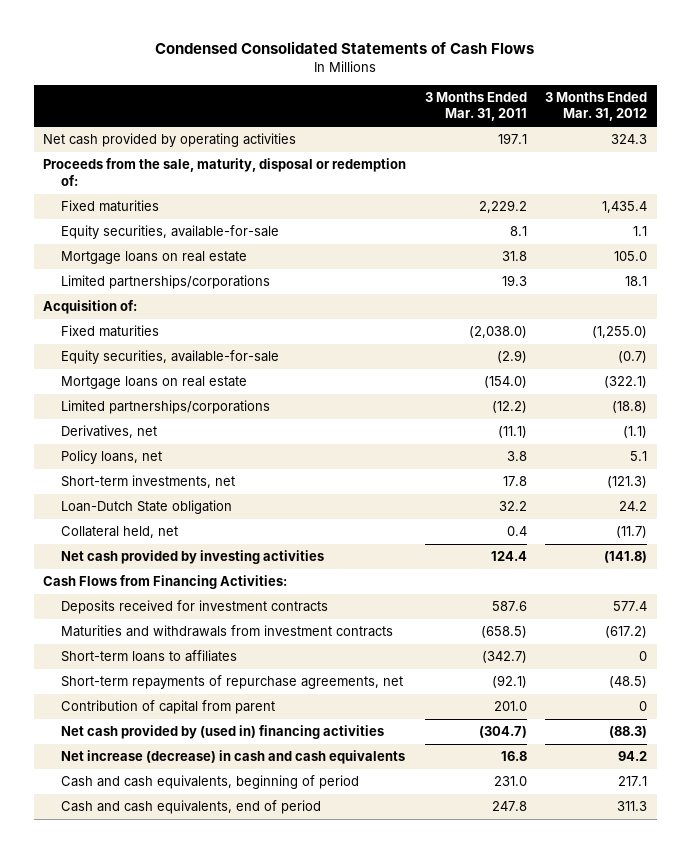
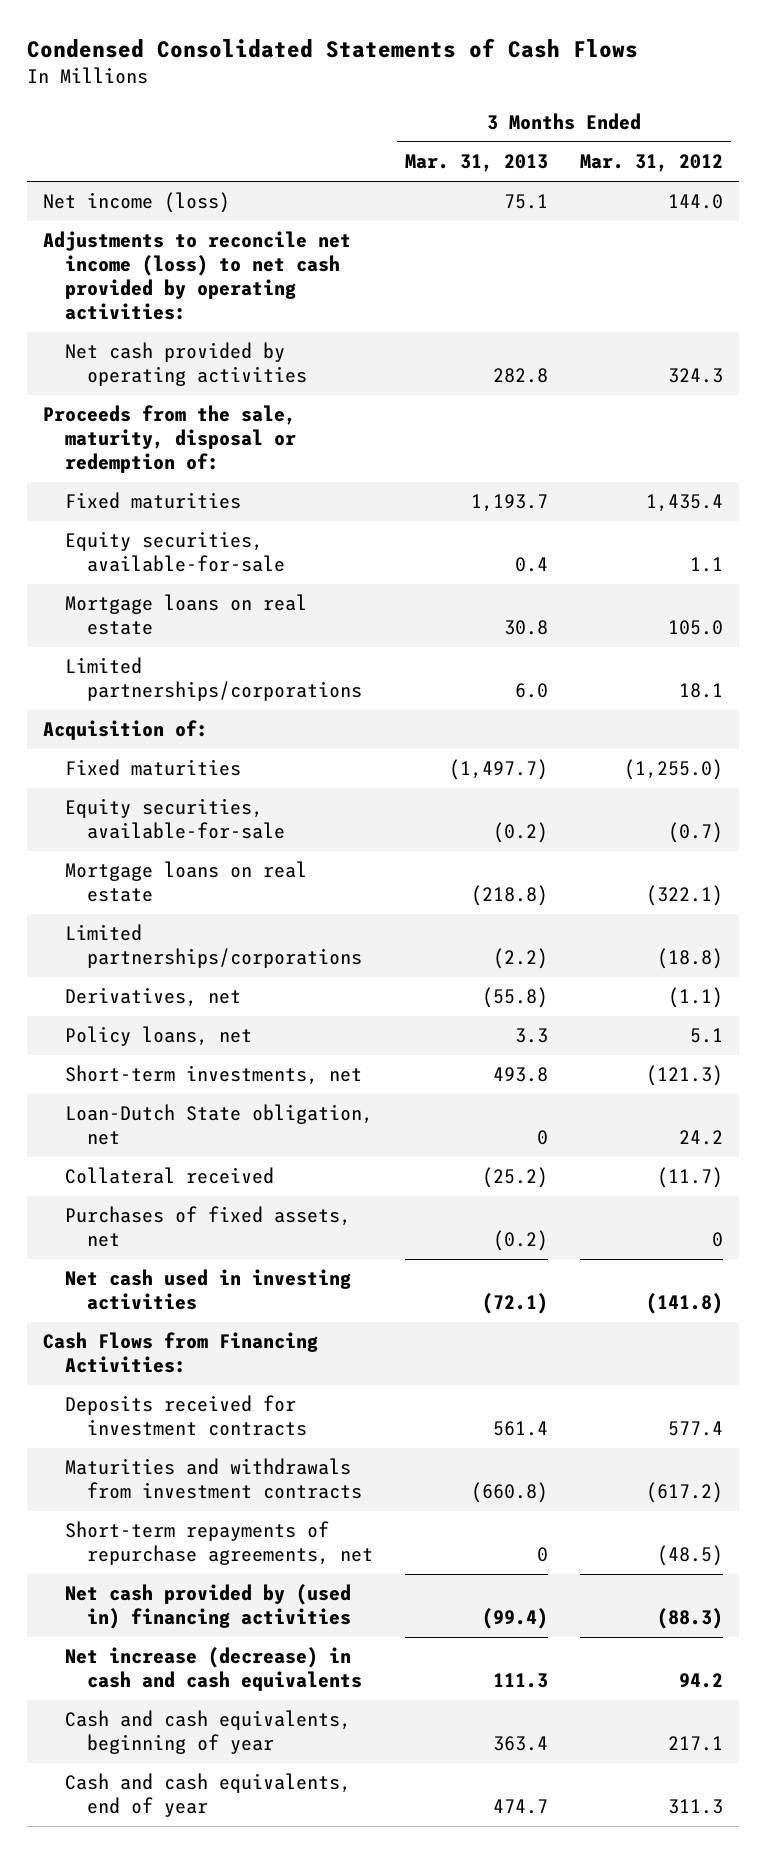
[424,92,527,122] 3 Months Ended Mar. 31, 2011 -> none
none -> [405,154,549,173] Mar. 31, 2013
none -> [43,192,231,214] Net income (loss)
none -> [43,231,352,321] Adjustments to reconcile net income (loss) to net cash provided by operating activities:
[61,500,233,515] Loan-Dutch State obligation -> [65,1104,374,1146] Loan-Dutch State obligation, net
[61,526,179,539] Collateral held, net -> [65,1167,275,1185] Collateral received
none -> [65,1206,352,1248] Purchases of fixed assets, net
[61,550,325,565] Net cash provided by investing activities -> [65,1269,352,1311] Net cash used in investing activities
[61,650,238,663] Short-term loans to affiliates -> none
[61,700,276,715] Contribution of capital from parent -> none
[61,775,360,790] Cash and cash equivalents, beginning of period -> [65,1710,352,1755] Cash and cash equivalents, beginning of year
[61,800,322,815] Cash and cash equivalents, end of period -> [65,1773,352,1818] Cash and cash equivalents, end of year

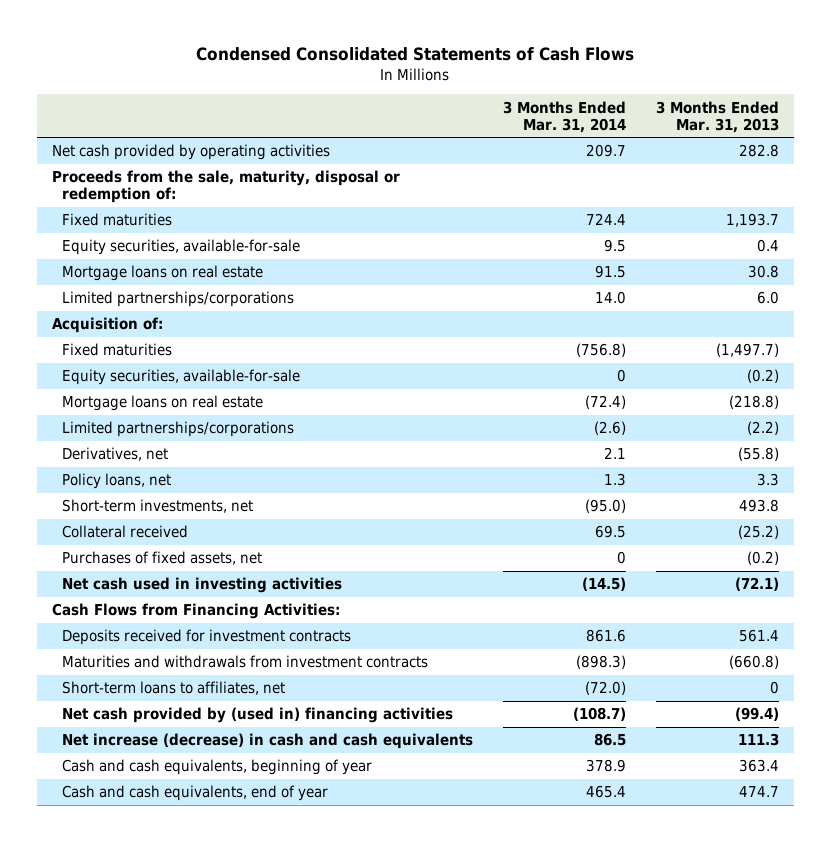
[579,154,723,173] Mar. 31, 2012 -> none
none -> [503,100,627,133] 3 Months Ended Mar. 31, 2014
[43,192,231,214] Net income (loss) -> none
[43,231,352,321] Adjustments to reconcile net income (loss) to net cash provided by operating activities: -> none
[65,1104,374,1146] Loan-Dutch State obligation, net -> none
[65,1521,374,1566] Short-term repayments of repurchase agreements, net -> none
none -> [62,681,286,696] Short-term loans to affiliates, net

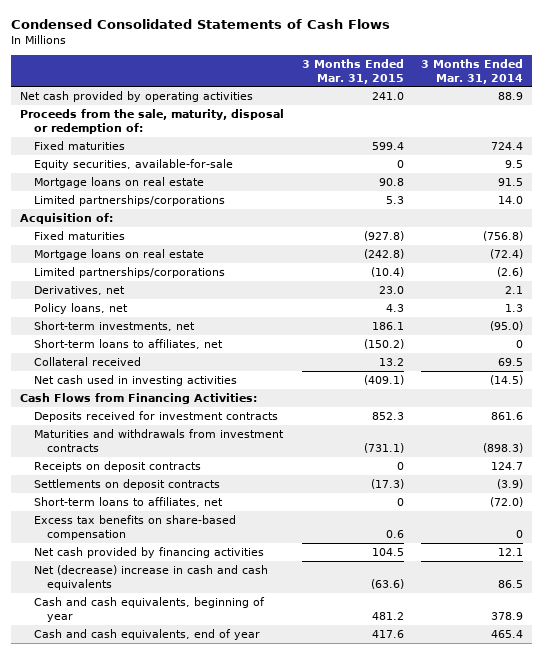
[655,100,779,133] 3 Months Ended Mar. 31, 2013 -> none
none -> [301,58,404,84] 3 Months Ended Mar. 31, 2015
[586,144,627,158] 209.7 -> [498,91,524,100] 88.9
[62,369,301,386] Equity securities, available-for-sale -> none
none -> [33,338,223,349] Short-term loans to affiliates, net
[62,551,263,566] Purchases of fixed assets, net -> none
none -> [33,460,201,472] Receipts on deposit contracts
none -> [33,478,220,490] Settlements on deposit contracts
none -> [33,514,236,540] Excess tax benefits on share-based compensation
[62,707,454,724] Net cash provided by (used in) financing activities -> [33,546,264,558] Net cash provided by financing activities
[573,707,627,722] (108.7) -> [498,547,524,556] 12.1
[62,733,474,750] Net increase (decrease) in cash and cash equivalents -> [33,564,268,590] Net (decrease) increase in cash and cash equivalents

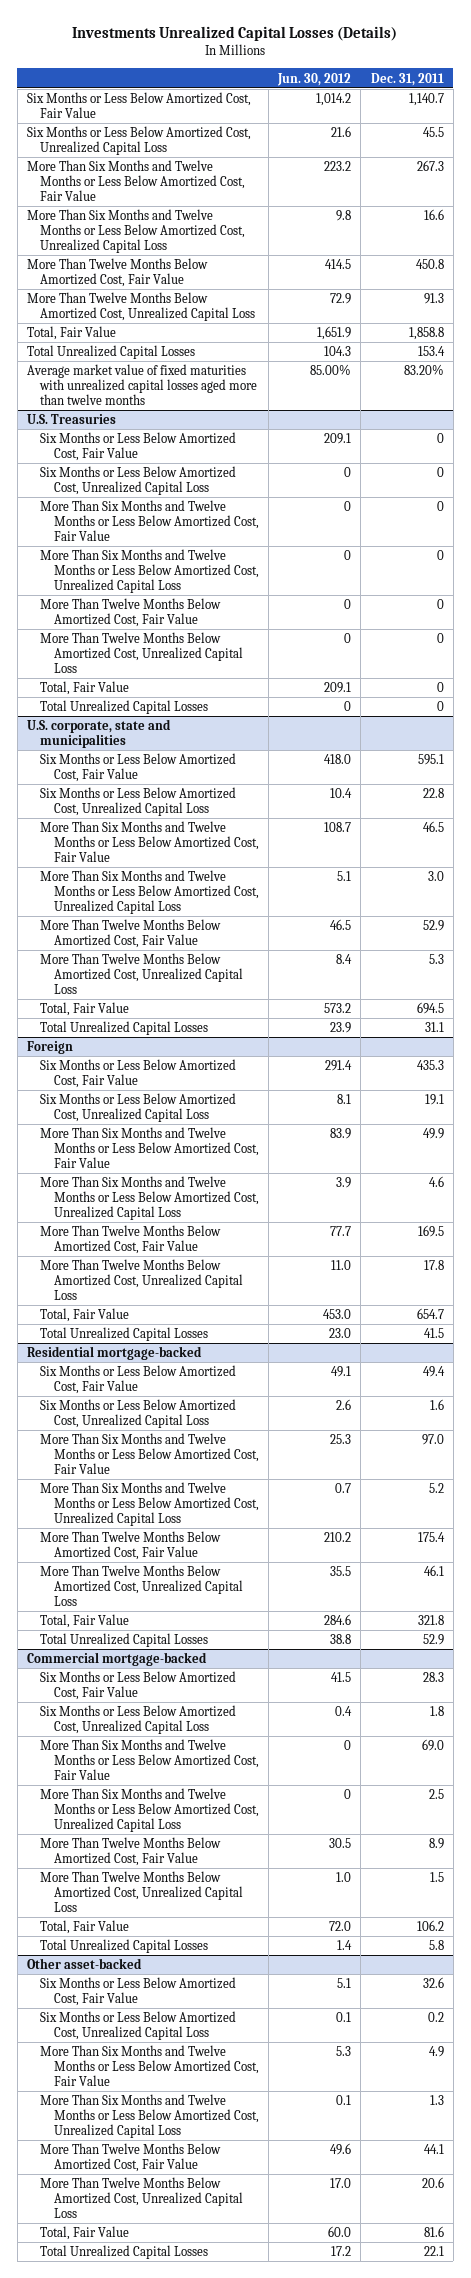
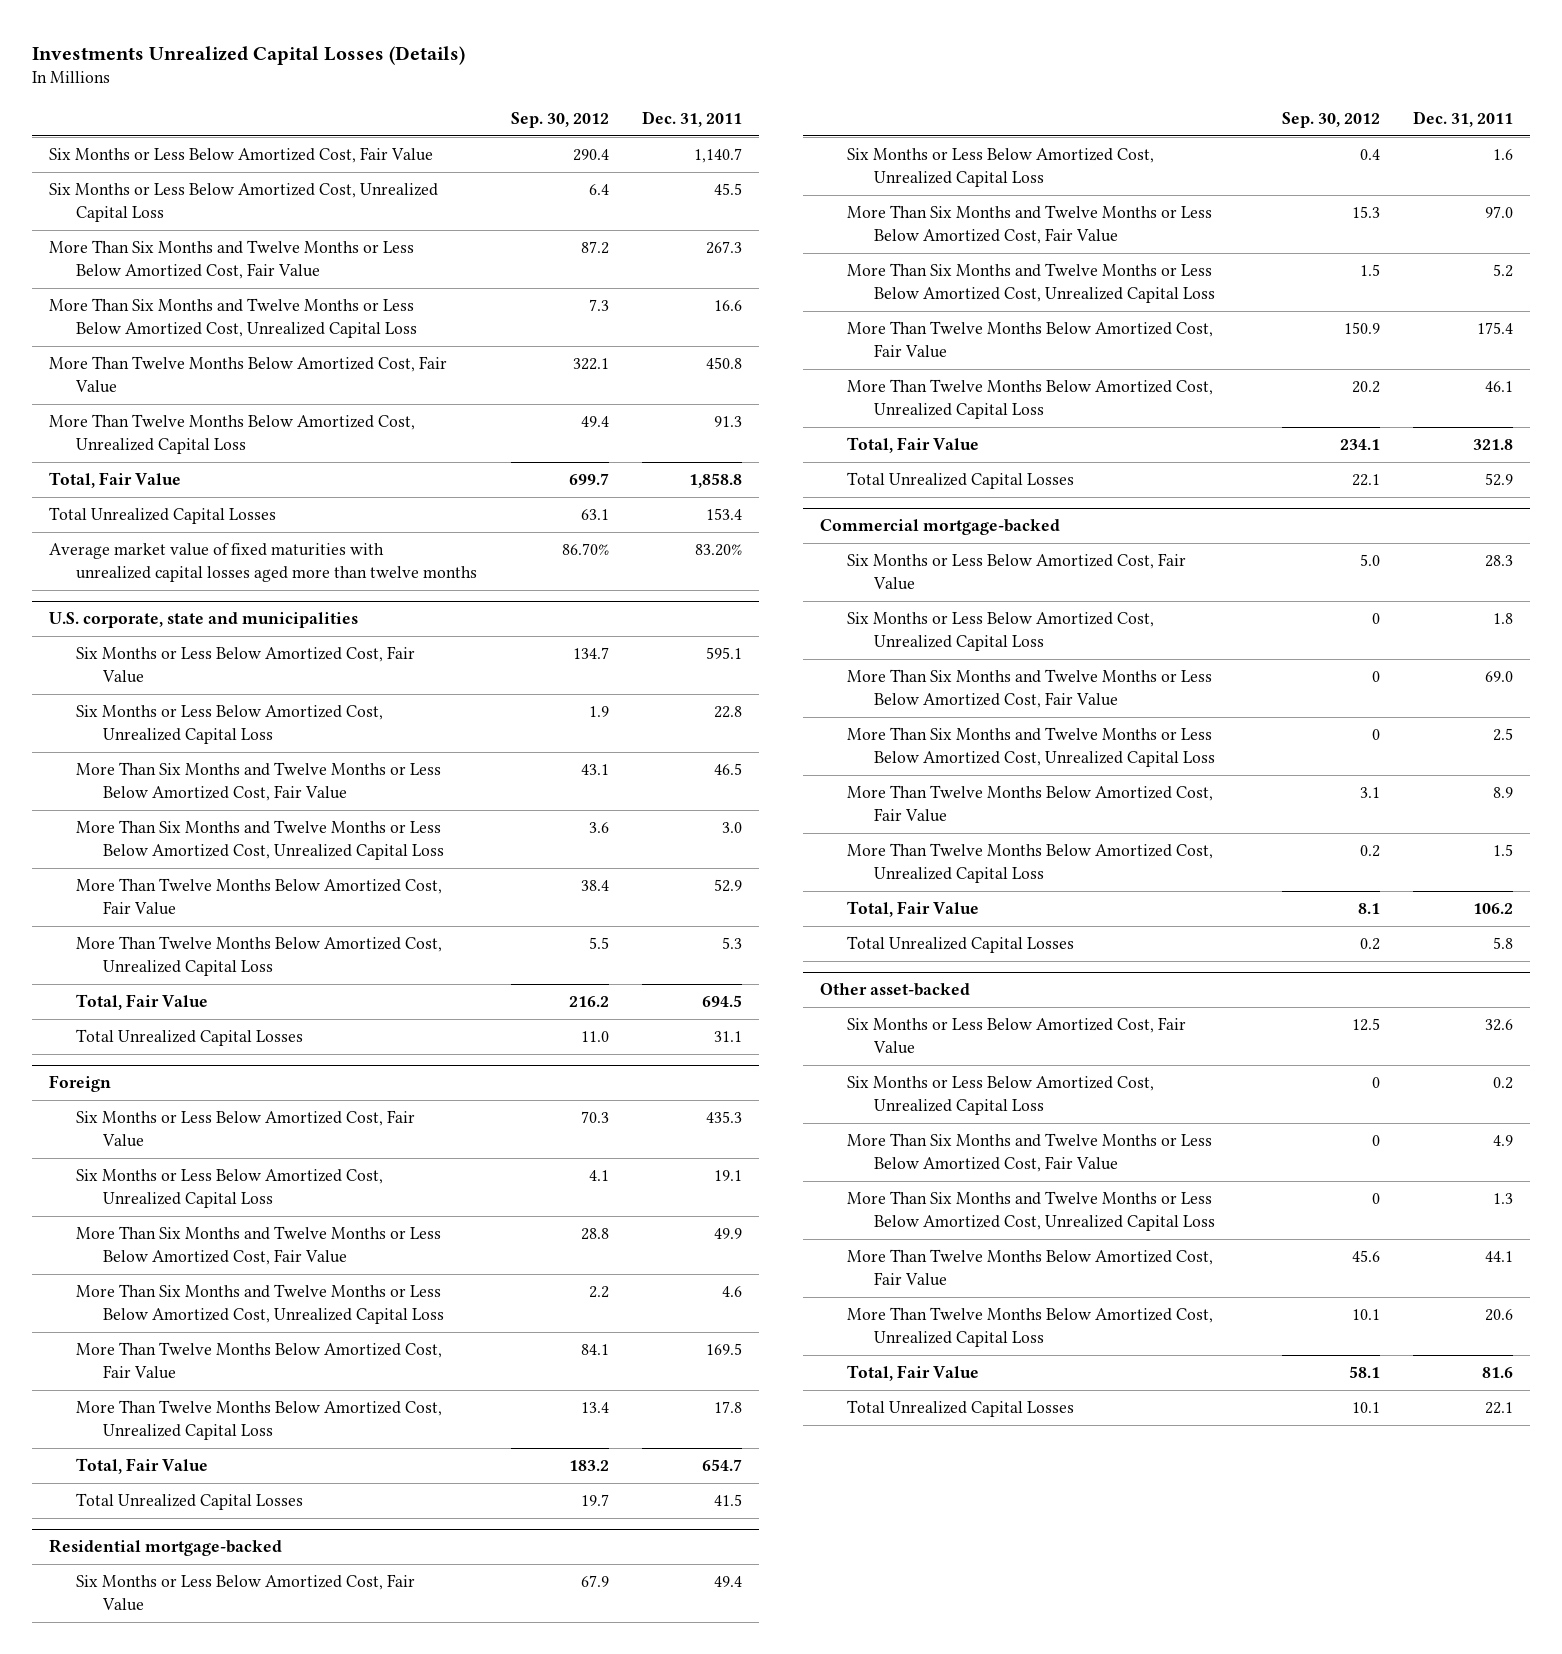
[277,72,352,86] Jun. 30, 2012 -> none
none -> [510,112,609,129] Sep. 30, 2012
[27,414,117,425] U.S. Treasuries -> none
[40,432,237,462] Six Months or Less Below Amortized Cost, Fair Value -> none
[40,466,237,496] Six Months or Less Below Amortized Cost, Unrealized Capital Loss -> none
[40,500,259,542] More Than Six Months and Twelve Months or Less Below Amortized Cost, Fair Value -> none
[40,549,259,594] More Than Six Months and Twelve Months or Less Below Amortized Cost, Unrealized Capital Loss -> none
[40,598,222,628] More Than Twelve Months Below Amortized Cost, Fair Value -> none
[40,632,243,674] More Than Twelve Months Below Amortized Cost, Unrealized Capital Loss -> none
[40,681,130,696] Total, Fair Value -> none
[40,700,209,715] Total Unrealized Capital Losses -> none

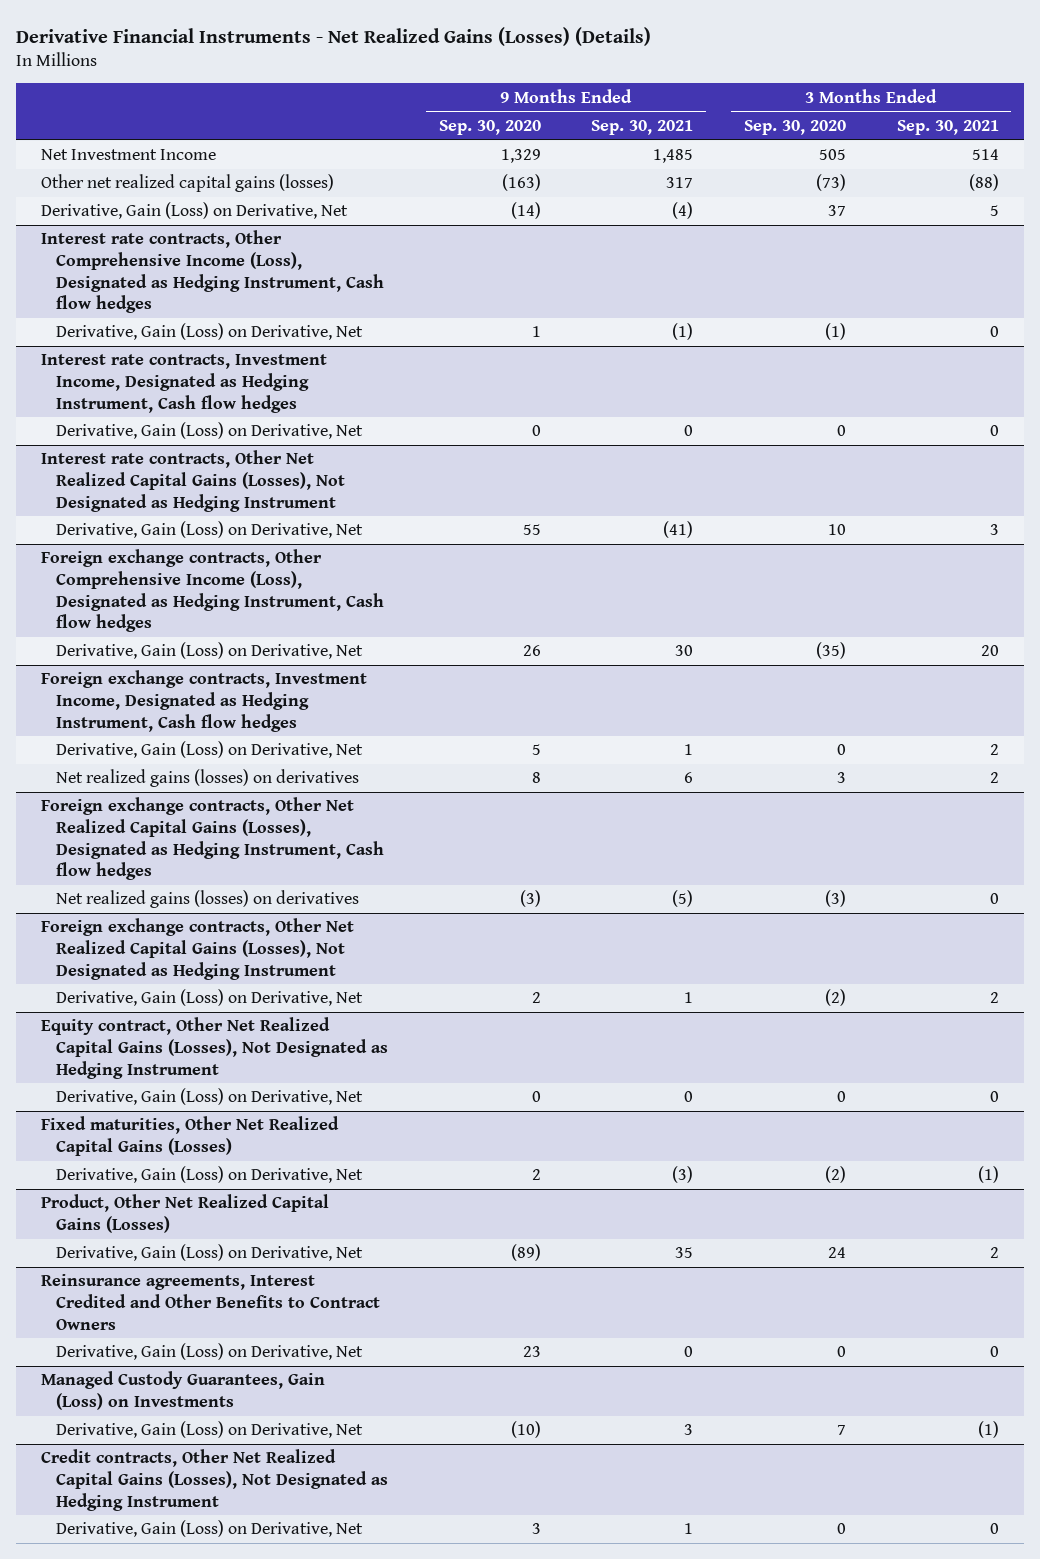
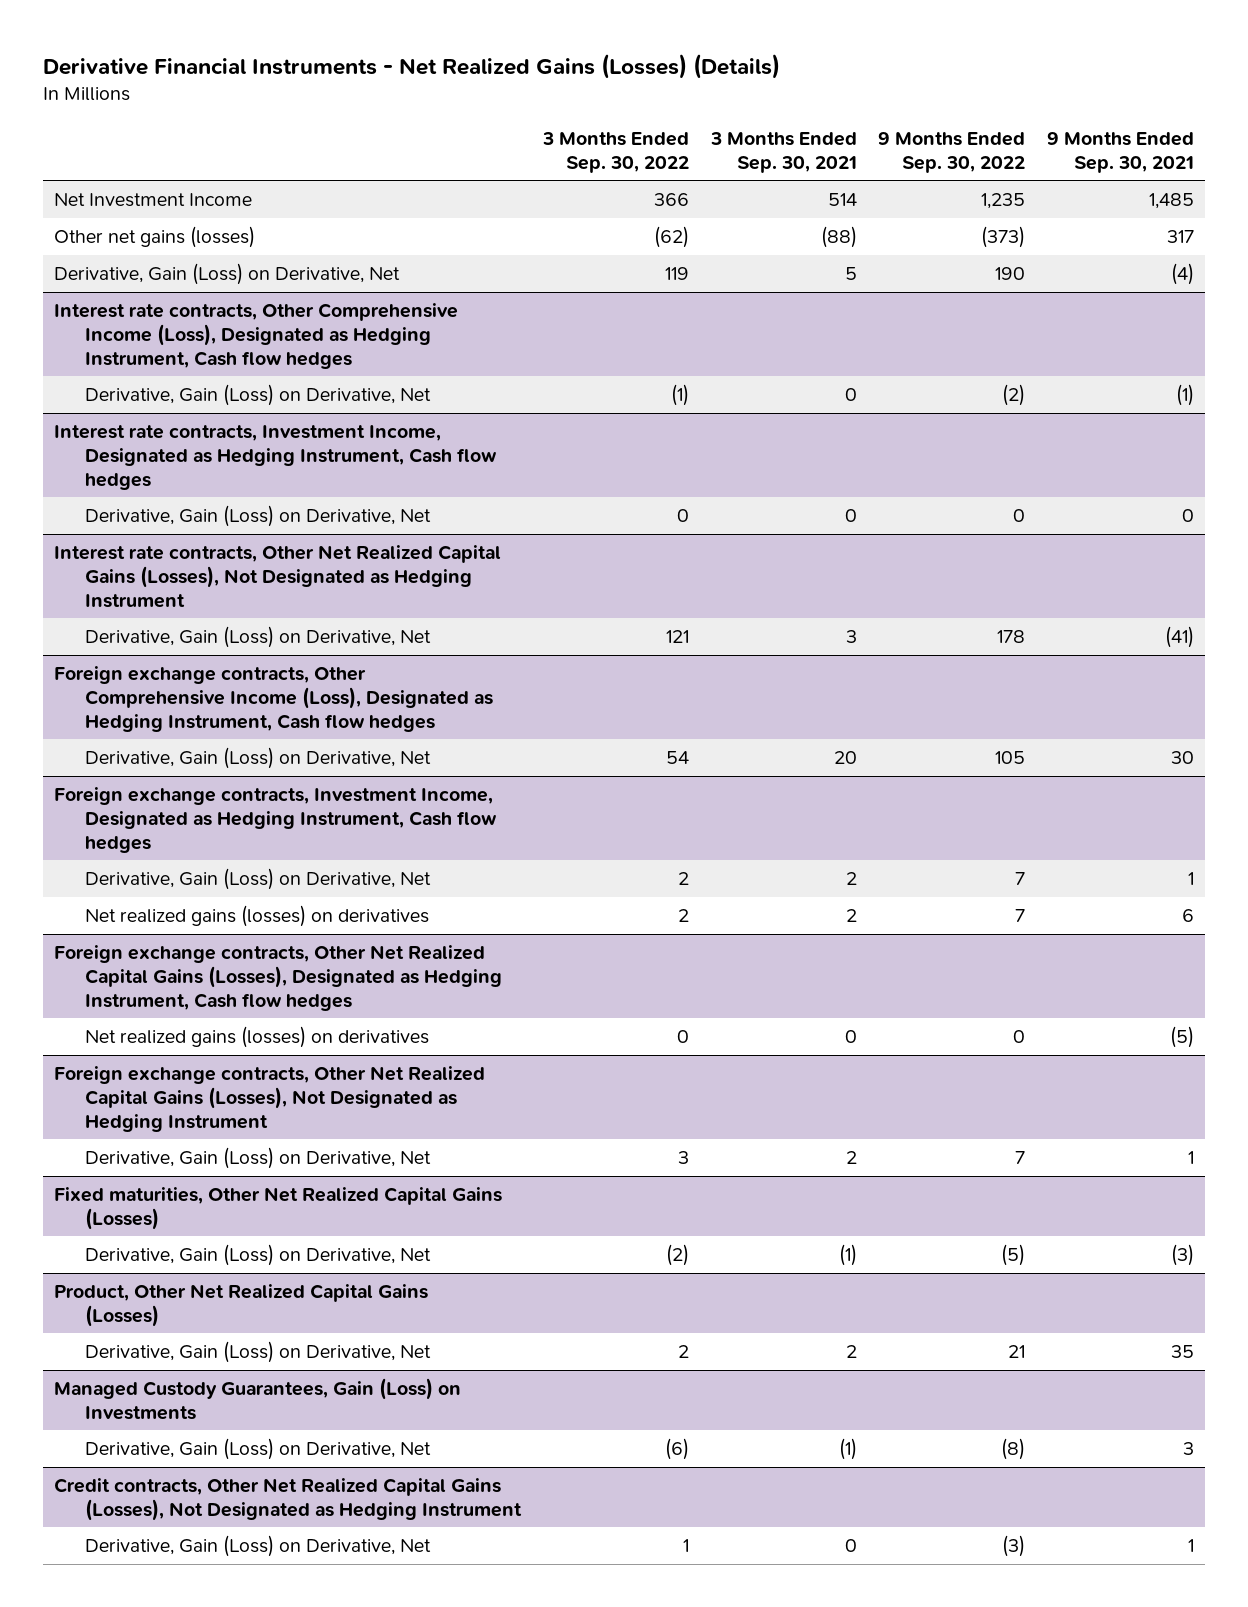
[438,120,541,136] Sep. 30, 2020 -> none
[743,120,846,136] Sep. 30, 2020 -> none
none -> [541,131,689,173] 3 Months Ended Sep. 30, 2022
none -> [878,131,1026,173] 9 Months Ended Sep. 30, 2022
[41,174,335,193] Other net realized capital gains (losses) -> [54,225,256,248] Other net gains (losses)
[41,1017,389,1079] Equity contract, Other Net Realized Capital Gains (Losses), Not Designated as Hedging Instrument -> none
[56,1088,364,1106] Derivative, Gain (Loss) on Derivative, Net -> none
[41,1274,381,1330] Reinsurance agreements, Interest Credited and Other Benefits to Contract Owners -> none
[56,1343,364,1361] Derivative, Gain (Loss) on Derivative, Net -> none

